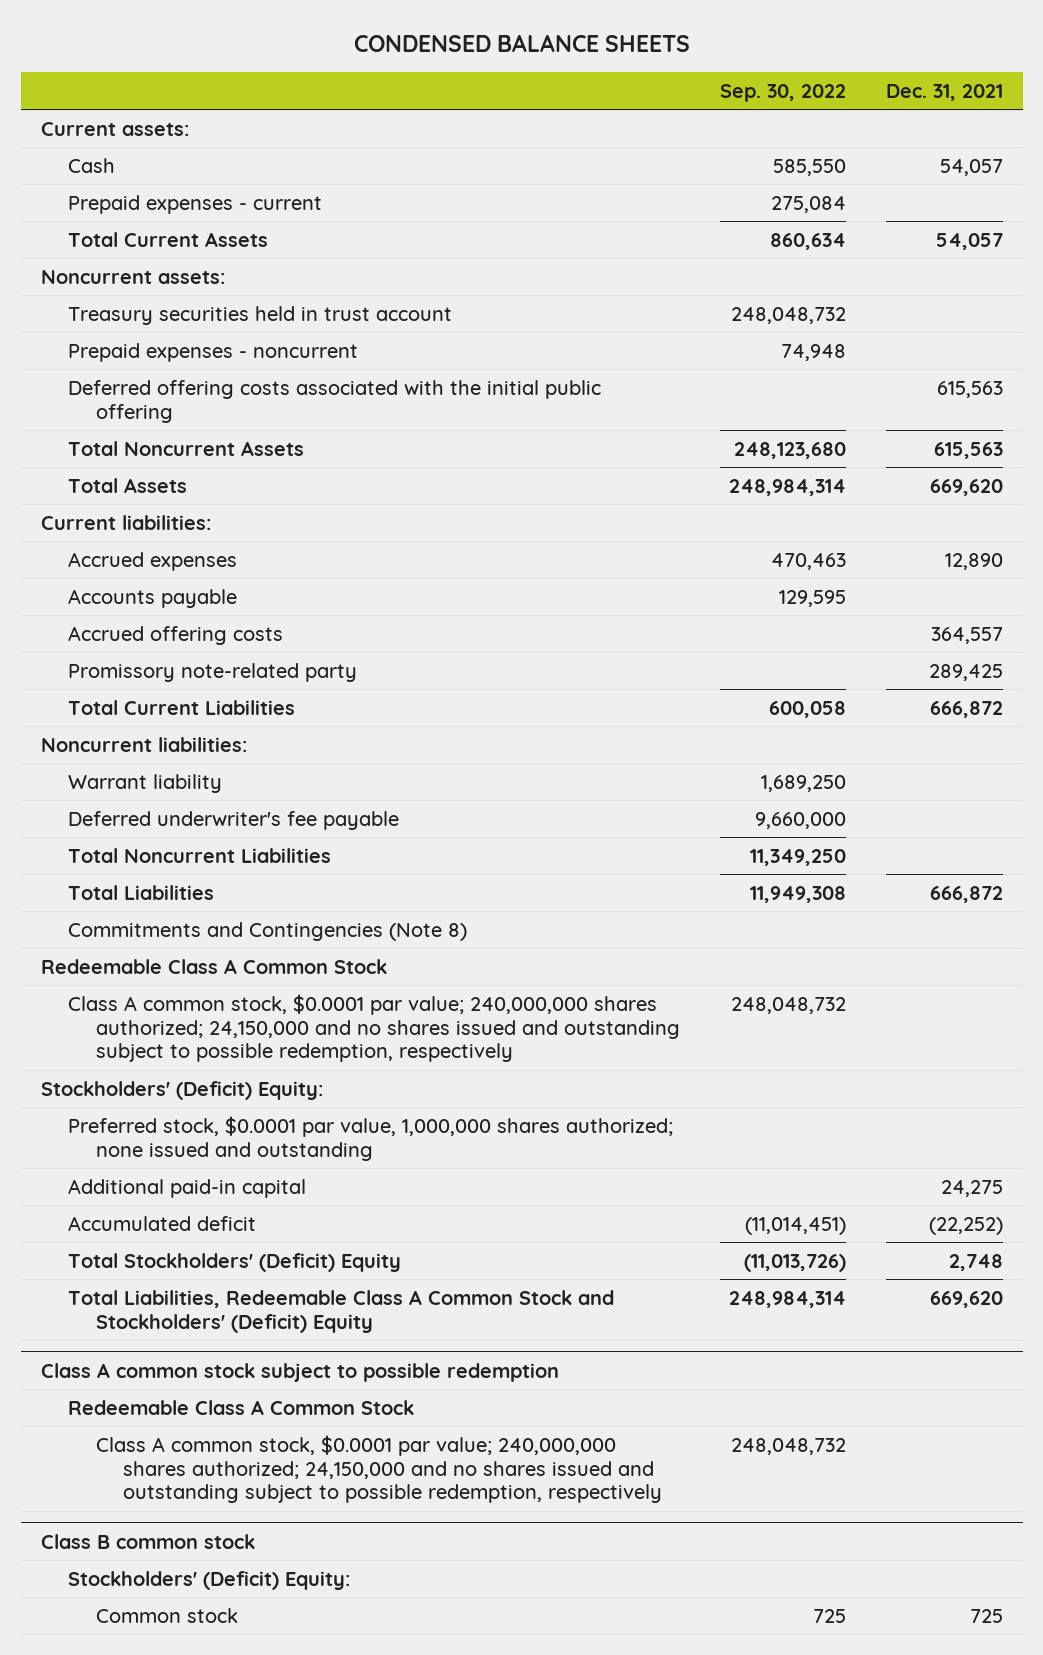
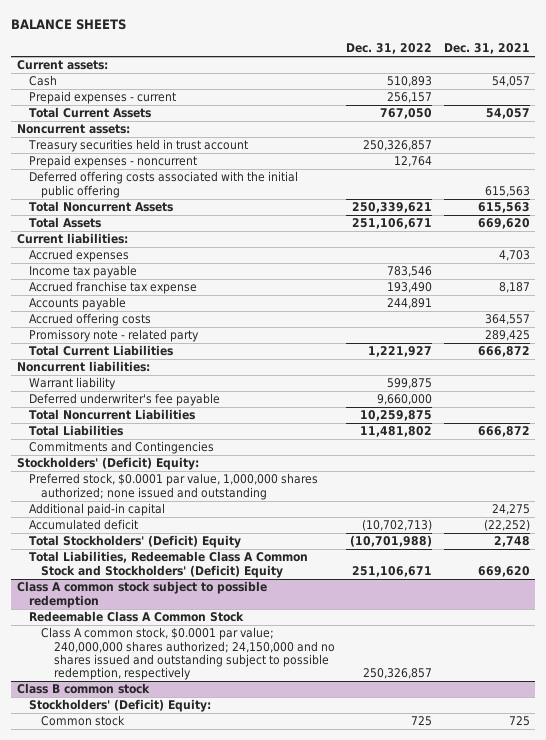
[353,34,690,53] CONDENSED BALANCE SHEETS -> [10,18,126,30] BALANCE SHEETS
[719,83,846,102] Sep. 30, 2022 -> none
none -> [346,43,433,55] Dec. 31, 2022
[944,552,1003,570] 12,890 -> [498,250,530,262] 4,703
none -> [29,265,138,279] Income tax payable
none -> [29,281,198,295] Accrued franchise tax expense
[68,662,358,682] Promissory note-related party -> [29,329,200,343] Promissory note - related party
[40,958,387,974] Redeemable Class A Common Stock -> none
[68,993,680,1063] Class A common stock, $0.0001 par value; 240,000,000 shares authorized; 24,150,000 and no shares issued and outstanding subject to possible redemption, respectively -> none
[68,921,468,941] Commitments and Contingencies (Note 8) -> [29,441,215,455] Commitments and Contingencies

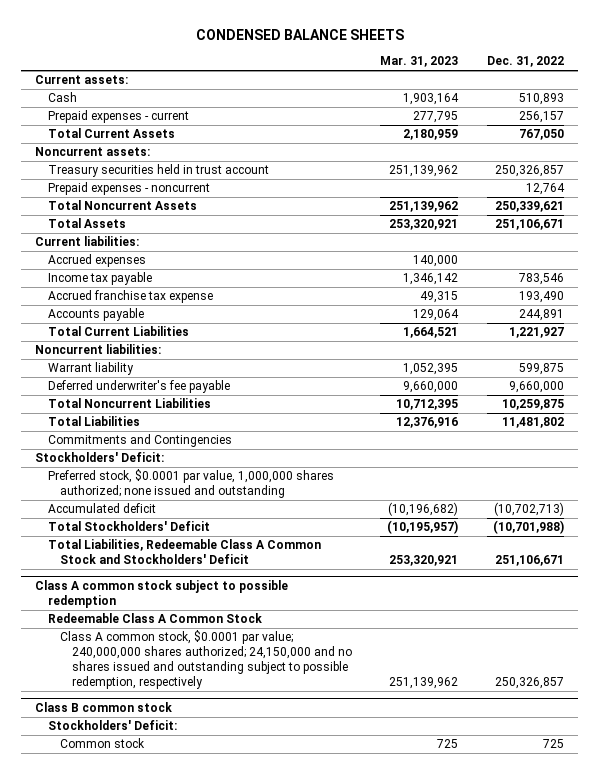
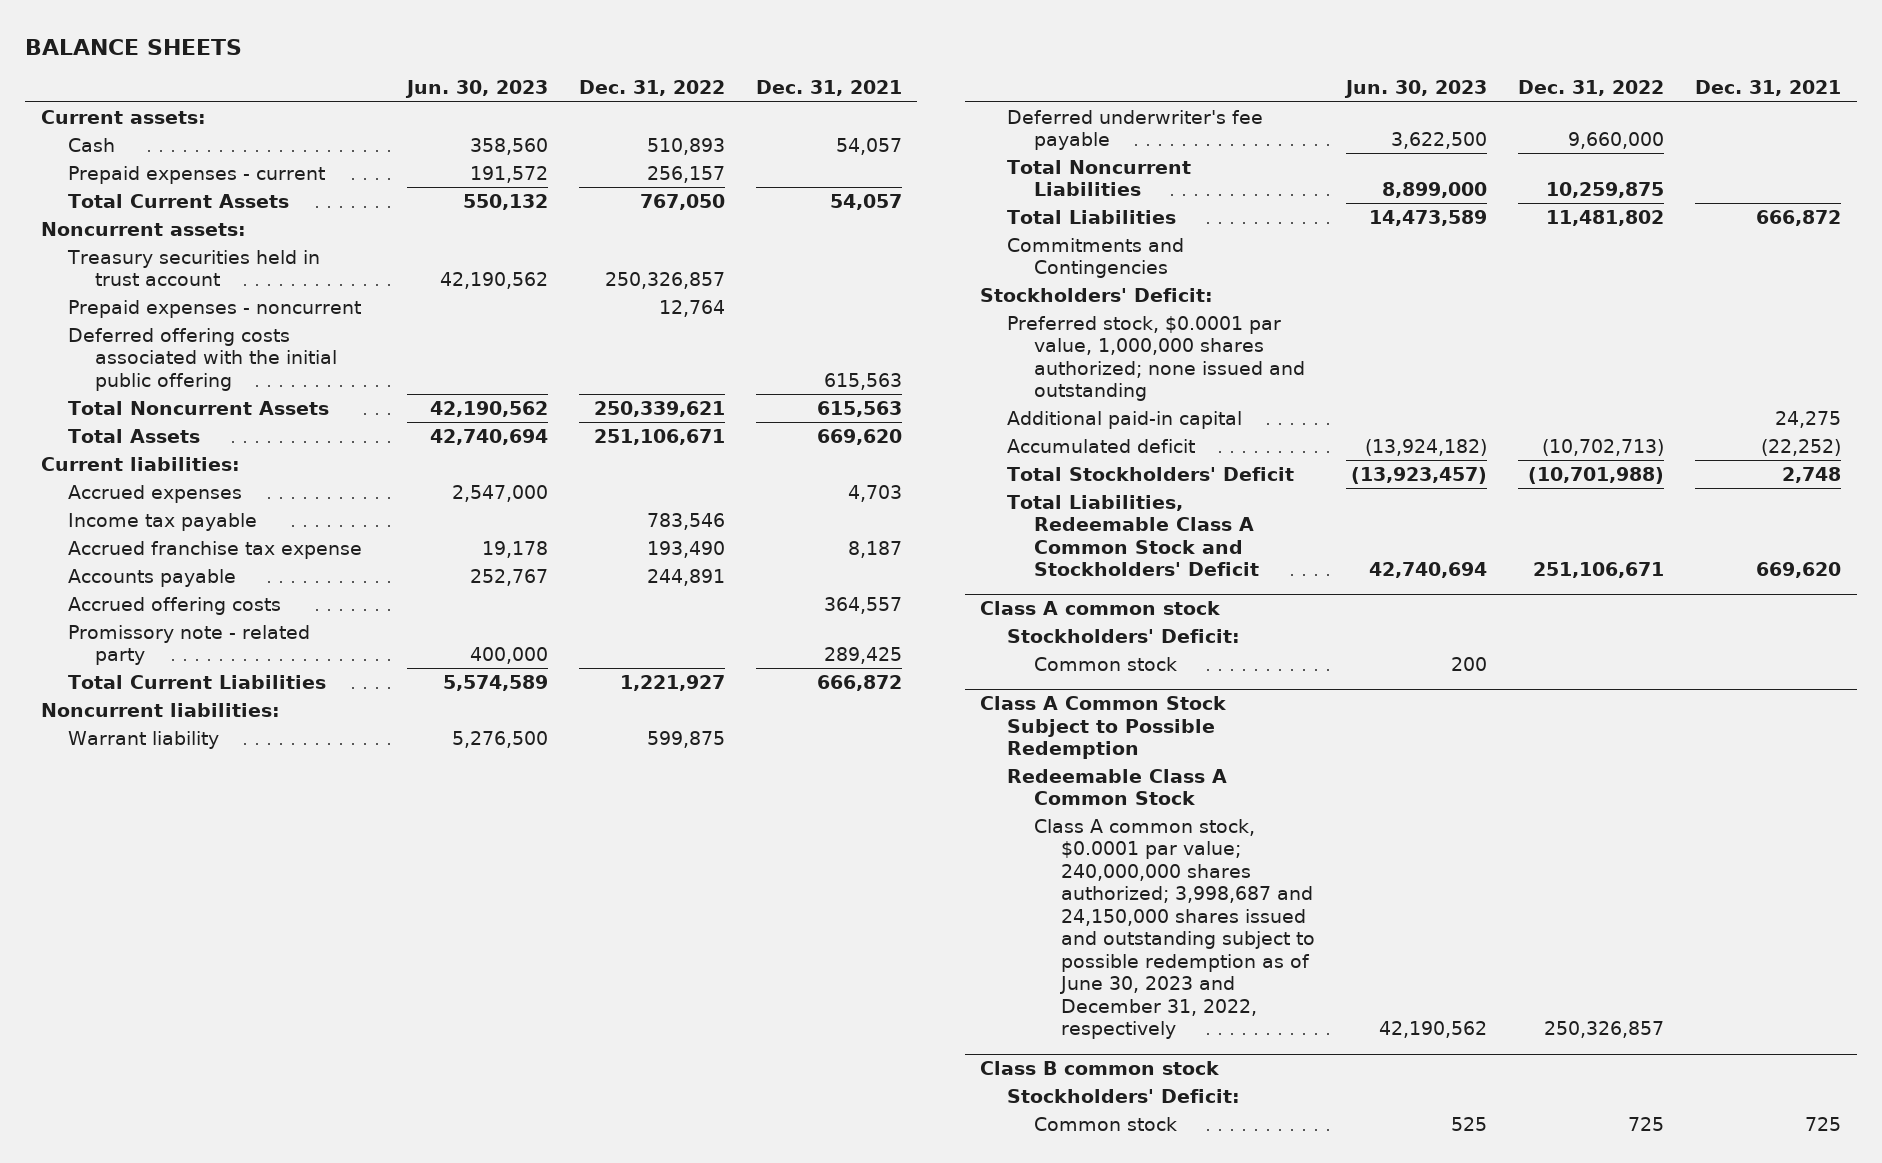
[195,28,404,40] CONDENSED BALANCE SHEETS -> [25,38,243,55] BALANCE SHEETS
[380,56,459,68] Mar. 31, 2023 -> none
none -> [405,80,549,99] Jun. 30, 2023
none -> [755,80,902,97] Dec. 31, 2021
none -> [67,327,338,391] Deferred offering costs associated with the initial public offering
none -> [67,596,281,615] Accrued offering costs
none -> [67,624,310,666] Promissory note - related party
none -> [1007,410,1243,429] Additional paid-in capital
none -> [980,601,1221,616] Class A common stock
none -> [1007,628,1241,643] Stockholders' Deficit:
none -> [1034,656,1178,671] Common stock
[35,579,289,608] Class A common stock subject to possible redemption -> [980,696,1227,760] Class A Common Stock Subject to Possible Redemption
[59,630,352,689] Class A common stock, $0.0001 par value; 240,000,000 shares authorized; 24,150,000 and no shares issued and outstanding subject to possible redemption, respectively -> [1034,818,1316,1040] Class A common stock, $0.0001 par value; 240,000,000 shares authorized; 3,998,687 and 24,150,000 shares issued and outstanding subject to possible redemption as of June 30, 2023 and December 31, 2022, respectively

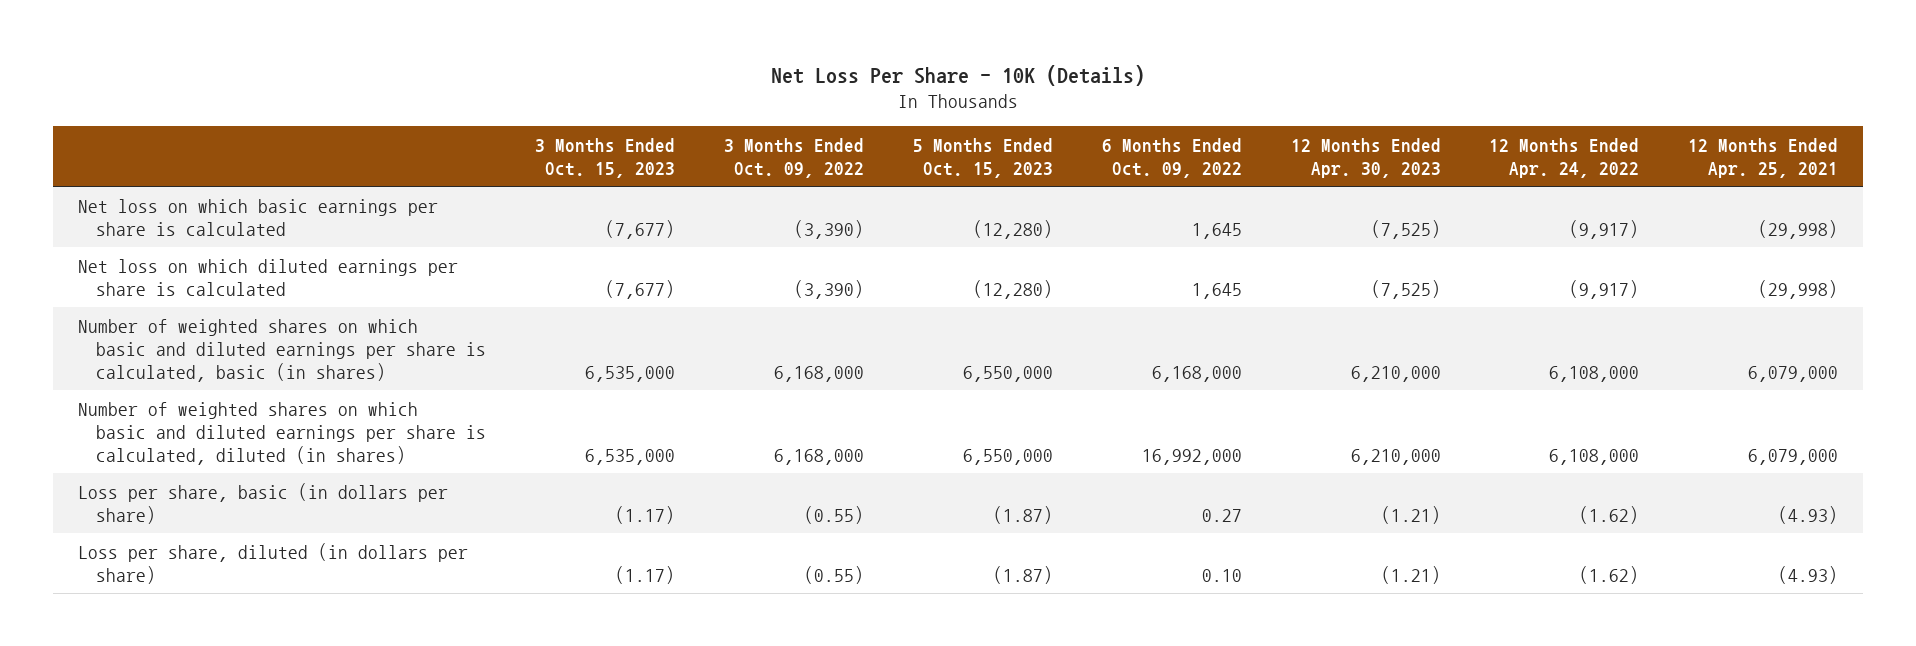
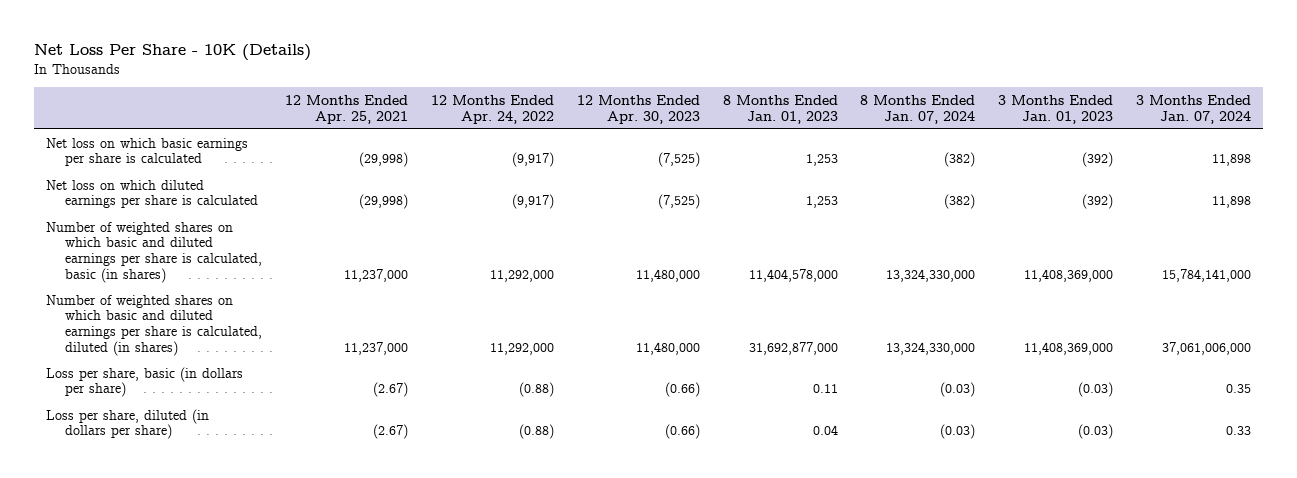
[535,137,676,178] 3 Months Ended Oct. 15, 2023 -> none
[724,137,865,178] 3 Months Ended Oct. 09, 2022 -> none
[912,137,1053,178] 5 Months Ended Oct. 15, 2023 -> none
[1101,137,1242,178] 6 Months Ended Oct. 09, 2022 -> none
none -> [722,94,838,124] 8 Months Ended Jan. 01, 2023
none -> [860,94,976,124] 8 Months Ended Jan. 07, 2024
none -> [998,94,1114,124] 3 Months Ended Jan. 01, 2023
none -> [1136,94,1252,124] 3 Months Ended Jan. 07, 2024
[1350,365,1441,382] 6,210,000 -> [635,268,700,282] 11,480,000
[1549,365,1640,382] 6,108,000 -> [489,269,554,282] 11,292,000
[1748,365,1839,382] 6,079,000 -> [343,268,408,282] 11,237,000
[1350,448,1441,465] 6,210,000 -> [635,341,700,355] 11,480,000
[1549,448,1640,465] 6,108,000 -> [489,342,554,355] 11,292,000
[1748,448,1839,465] 6,079,000 -> [343,341,408,355] 11,237,000
[1380,505,1441,524] (1.21) -> [664,382,700,398] (0.66)
[1579,505,1640,524] (1.62) -> [518,382,554,398] (0.88)
[1778,505,1839,524] (4.93) -> [372,382,408,398] (2.67)
[1380,565,1441,584] (1.21) -> [664,424,700,440] (0.66)
[1579,565,1640,584] (1.62) -> [518,424,554,440] (0.88)
[1778,565,1839,584] (4.93) -> [372,424,408,440] (2.67)

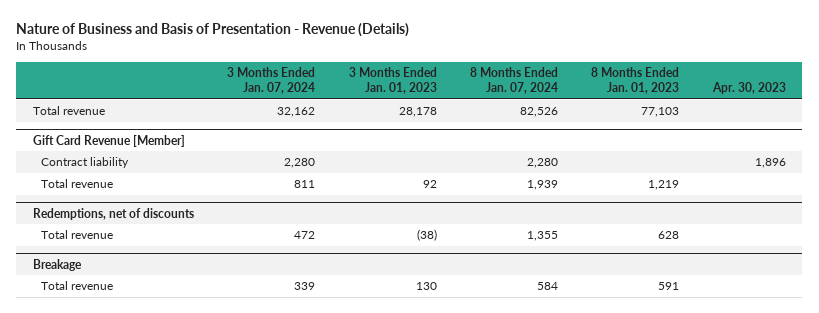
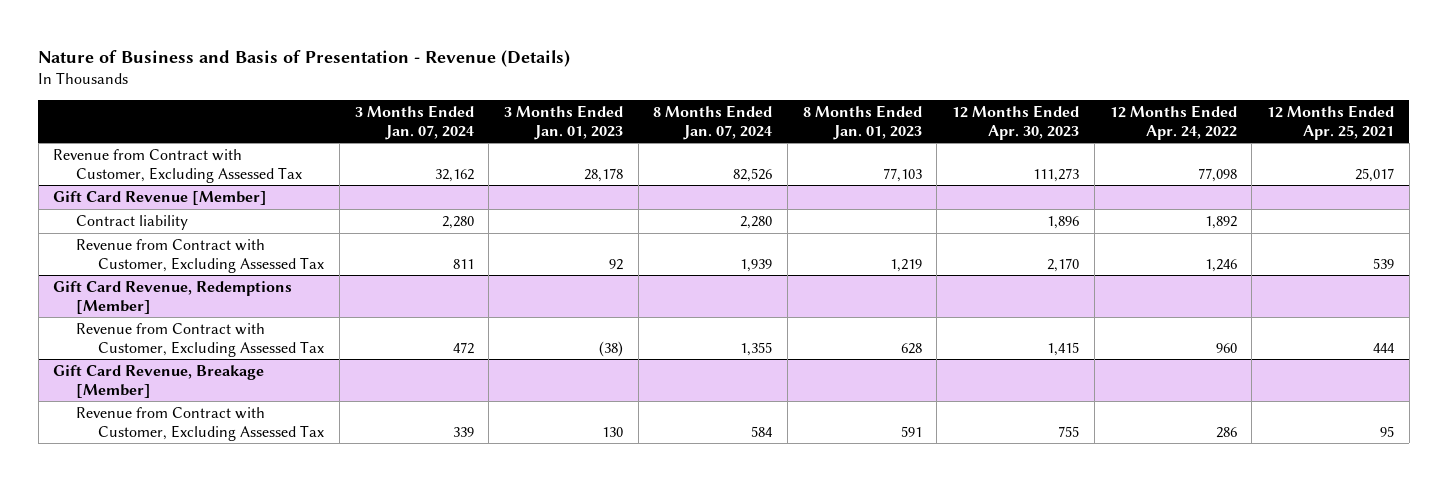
[711,81,786,94] Apr. 30, 2023 -> none
none -> [952,105,1080,140] 12 Months Ended Apr. 30, 2023
none -> [1109,105,1237,140] 12 Months Ended Apr. 24, 2022
none -> [1266,105,1394,140] 12 Months Ended Apr. 25, 2021
[32,106,105,116] Total revenue -> [53,149,302,183] Revenue from Contract with Customer, Excluding Assessed Tax
[41,179,114,189] Total revenue -> [75,239,325,273] Revenue from Contract with Customer, Excluding Assessed Tax
[32,207,194,220] Redemptions, net of discounts -> [53,281,293,314] Gift Card Revenue, Redemptions [Member]
[41,230,114,240] Total revenue -> [75,323,325,357] Revenue from Contract with Customer, Excluding Assessed Tax
[32,258,82,271] Breakage -> [53,365,265,398] Gift Card Revenue, Breakage [Member]
[41,281,114,291] Total revenue -> [75,407,325,441] Revenue from Contract with Customer, Excluding Assessed Tax

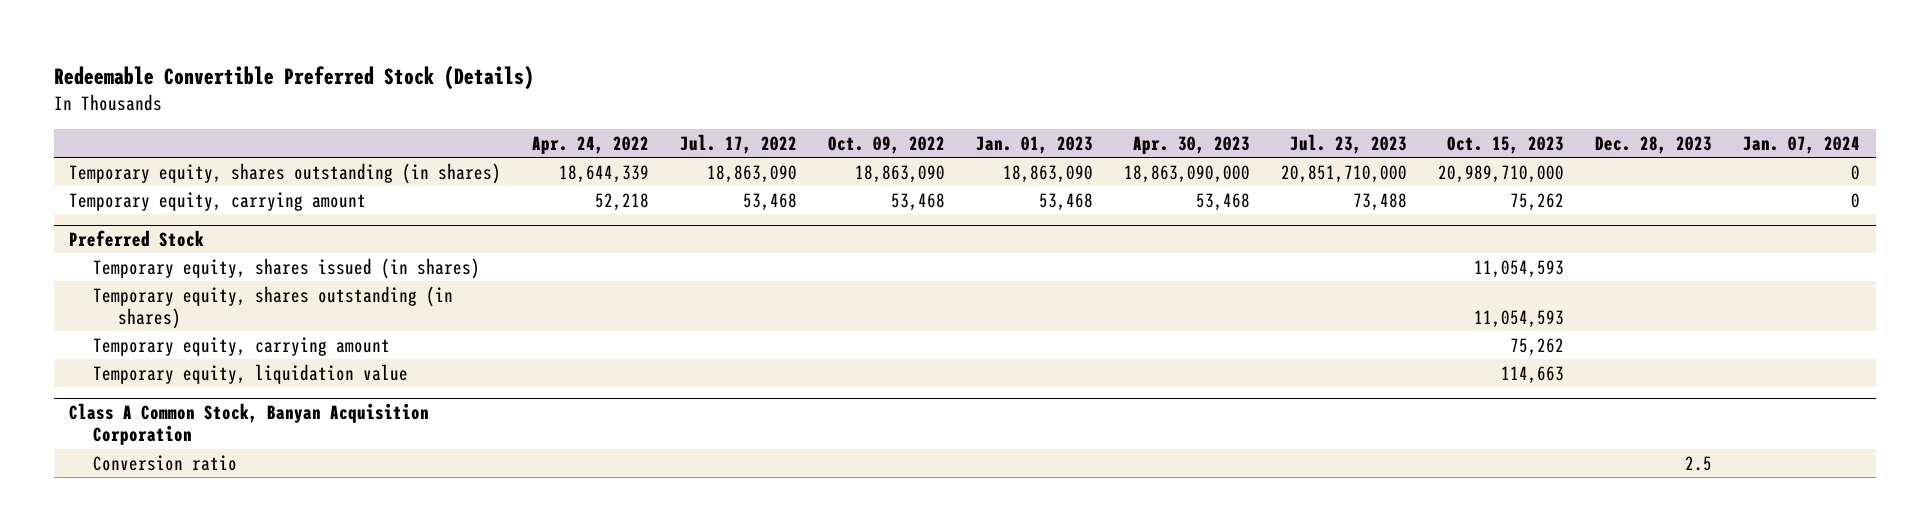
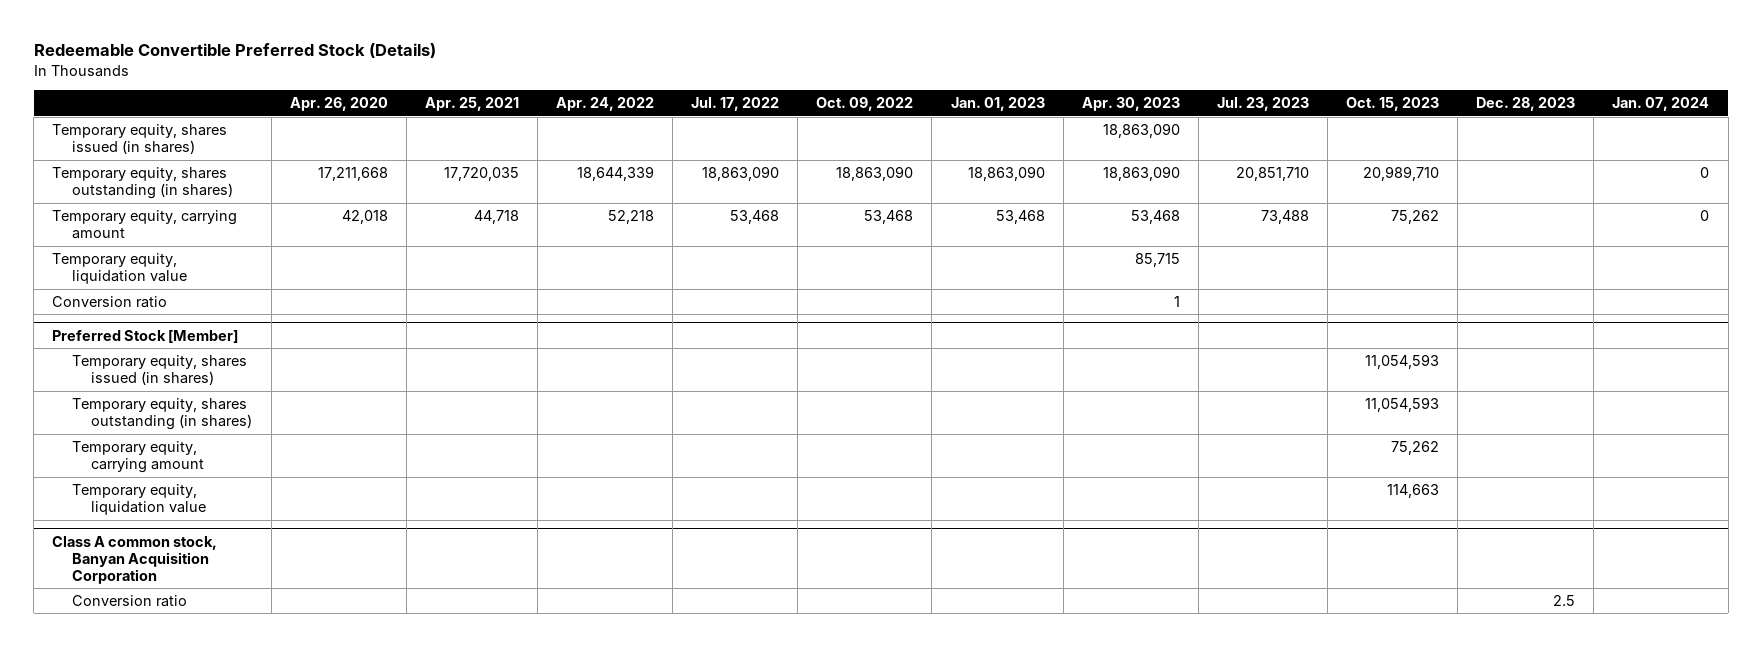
none -> [289,97,388,112] Apr. 26, 2020
none -> [424,97,519,112] Apr. 25, 2021
none -> [52,123,228,155] Temporary equity, shares issued (in shares)
[1124,164,1251,183] 18,863,090,000 -> [1102,165,1180,181] 18,863,090
[1281,164,1408,183] 20,851,710,000 -> [1235,166,1309,181] 20,851,710
[1438,164,1565,183] 20,989,710,000 -> [1363,165,1440,181] 20,989,710
none -> [52,252,187,285] Temporary equity, liquidation value
none -> [52,295,168,308] Conversion ratio
[69,229,205,247] Preferred Stock -> [52,329,239,343] Preferred Stock [Member]
[69,402,430,446] Class A Common Stock, Banyan Acquisition Corporation -> [52,535,218,584] Class A common stock, Banyan Acquisition Corporation

